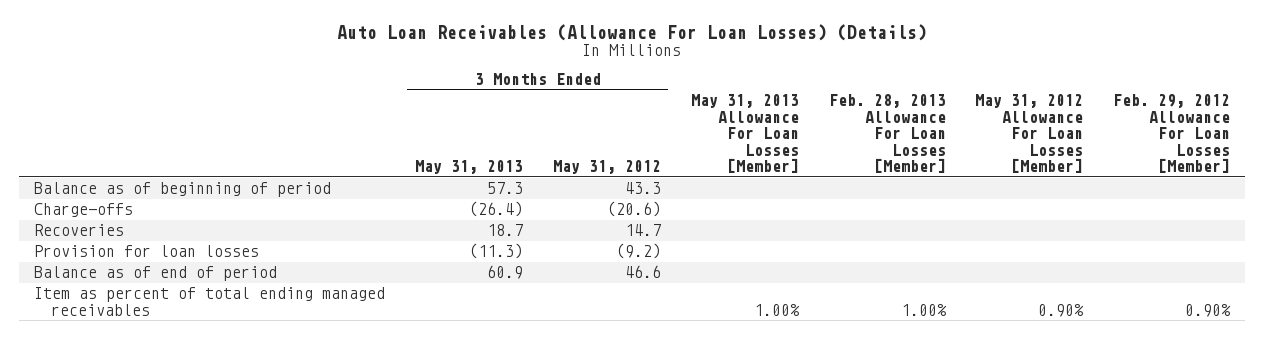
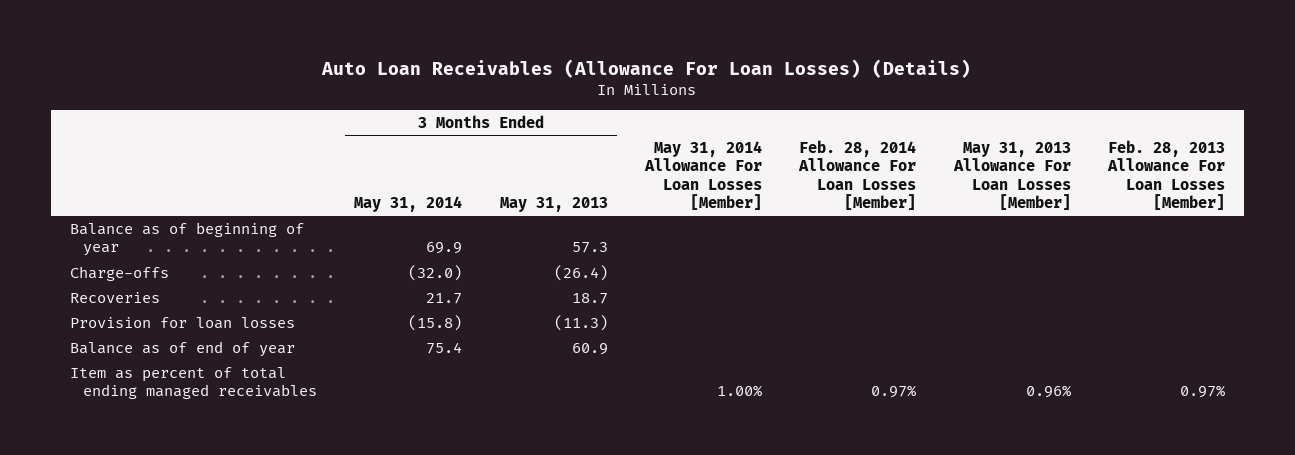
[552,160,661,175] May 31, 2012 -> none
[975,94,1084,174] May 31, 2012 Allowance For Loan Losses [Member] -> none
[1113,94,1231,174] Feb. 29, 2012 Allowance For Loan Losses [Member] -> none
none -> [354,195,463,212] May 31, 2014
none -> [643,141,762,210] May 31, 2014 Allowance For Loan Losses [Member]
none -> [798,140,917,210] Feb. 28, 2014 Allowance For Loan Losses [Member]
[33,182,331,198] Balance as of beginning of period -> [69,221,304,257] Balance as of beginning of year
[33,266,277,282] Balance as of end of period -> [69,340,295,357] Balance as of end of year
[753,303,800,316] 1.00% -> [1025,385,1071,399] 0.96%
[900,303,947,316] 1.00% -> [1179,385,1225,399] 0.97%

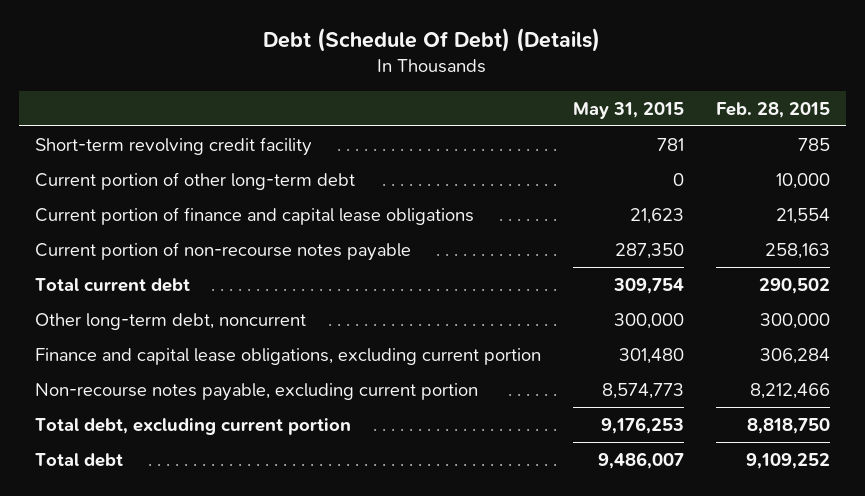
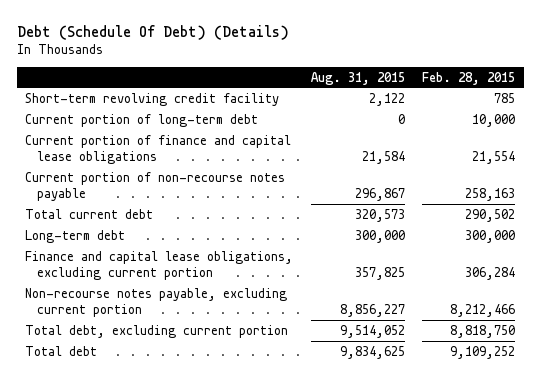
[572,101,684,119] May 31, 2015 -> none
none -> [310,71,405,85] Aug. 31, 2015
[34,171,355,190] Current portion of other long-term debt -> [25,113,259,127] Current portion of long-term debt
[34,312,306,330] Other long-term debt, noncurrent -> [25,229,126,243] Long-term debt

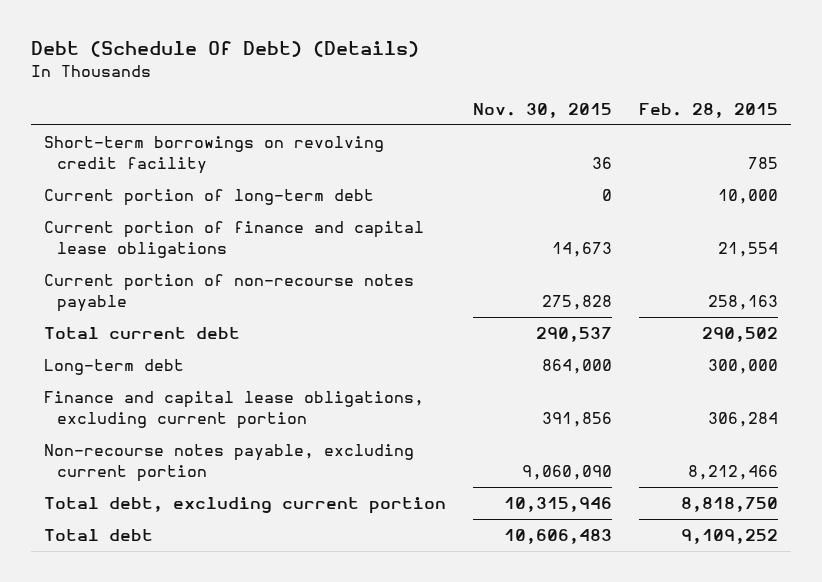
[310,71,405,85] Aug. 31, 2015 -> none
none -> [473,102,613,118] Nov. 30, 2015
[25,92,280,106] Short-term revolving credit facility -> [44,136,385,174] Short-term borrowings on revolving credit facility

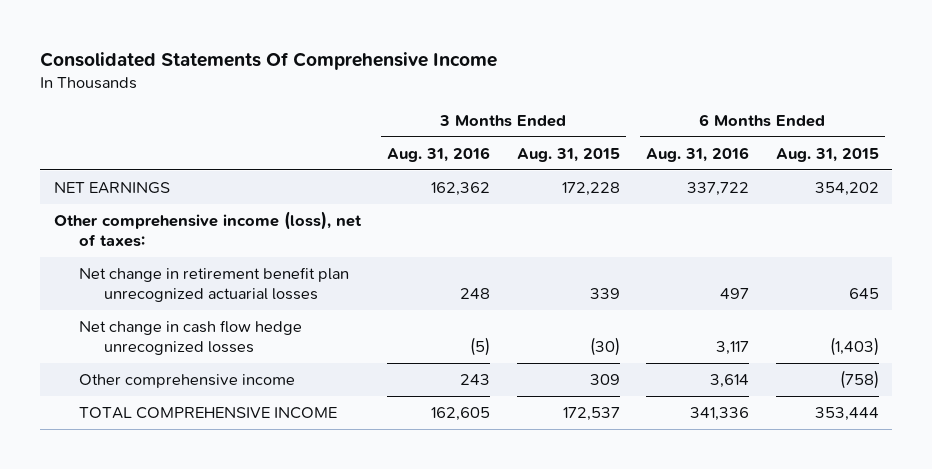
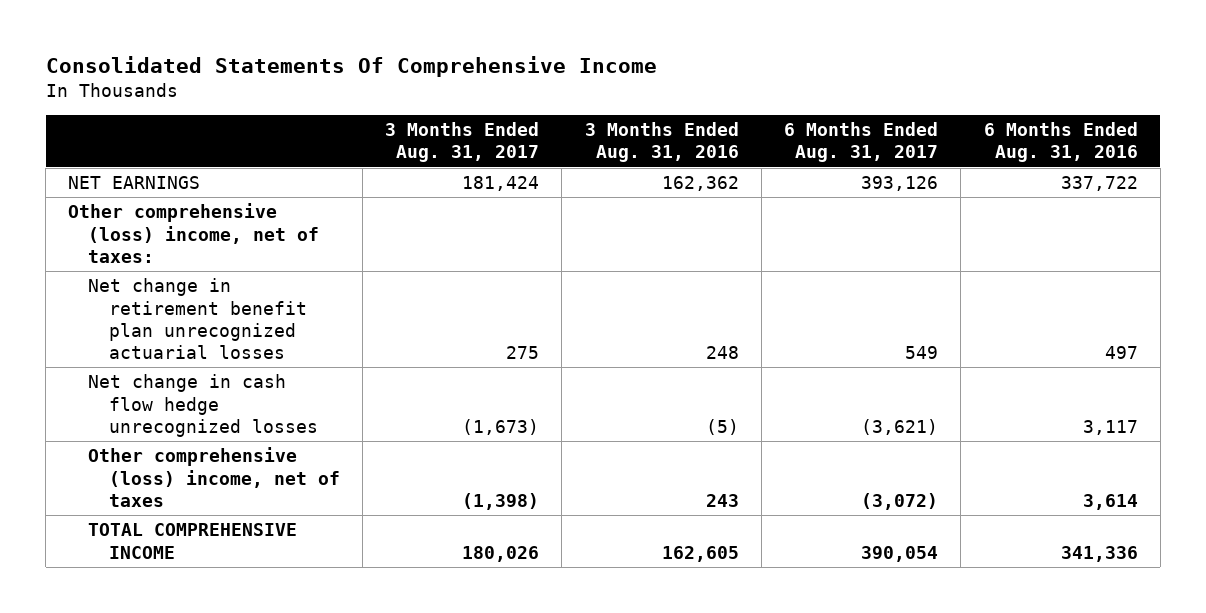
[516,147,620,162] Aug. 31, 2015 -> none
[775,147,879,162] Aug. 31, 2015 -> none
none -> [385,122,540,163] 3 Months Ended Aug. 31, 2017
none -> [784,122,939,163] 6 Months Ended Aug. 31, 2017
[53,210,362,248] Other comprehensive income (loss), net of taxes: -> [68,203,320,263] Other comprehensive (loss) income, net of taxes:
[78,373,295,388] Other comprehensive income -> [88,447,340,507] Other comprehensive (loss) income, net of taxes

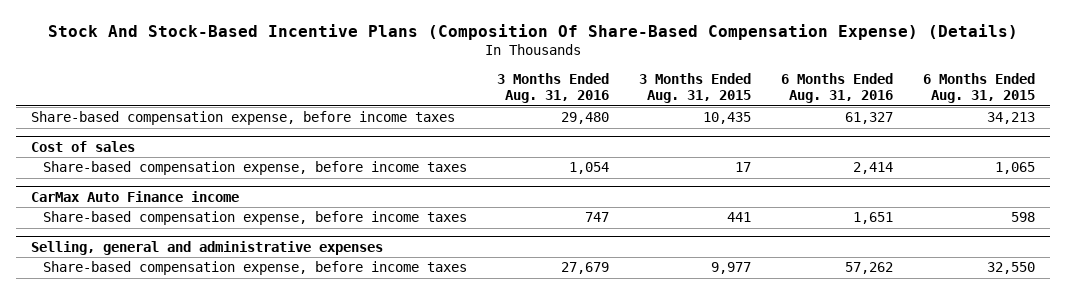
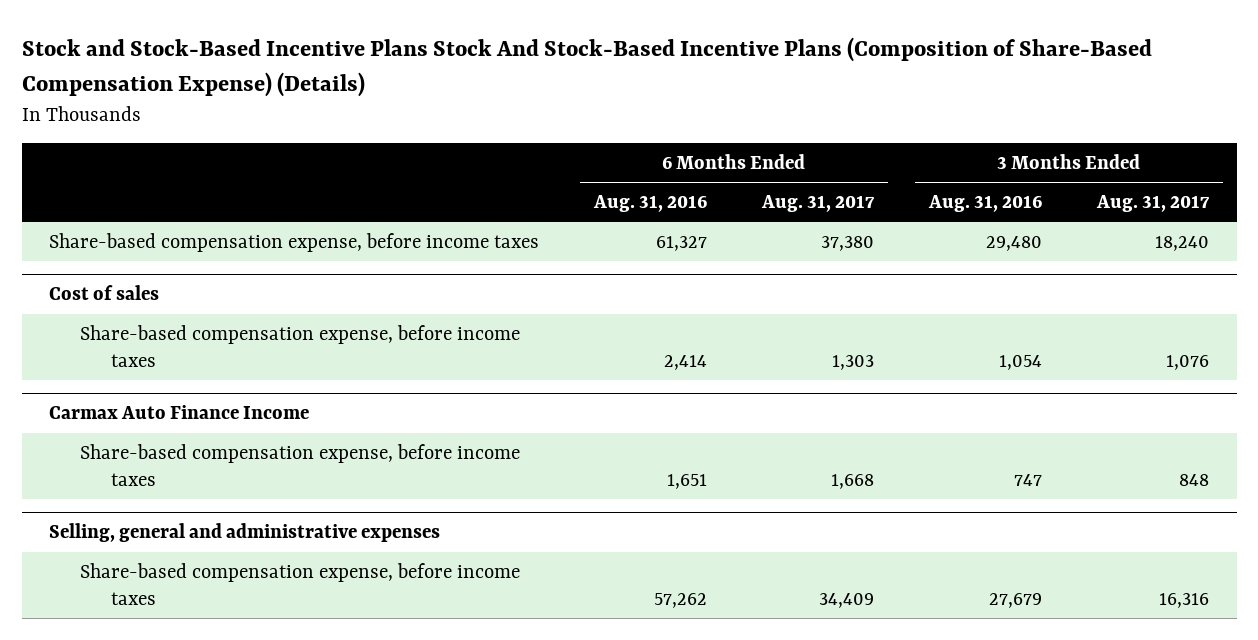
[47,23,1018,40] Stock And Stock-Based Incentive Plans (Composition Of Share-Based Compensation Expense) (Details) -> [21,37,1152,97] Stock and Stock-Based Incentive Plans Stock And Stock-Based Incentive Plans (Composition of Share-Based Compensation Expense) (Details)
[639,72,752,103] 3 Months Ended Aug. 31, 2015 -> none
[923,72,1036,103] 6 Months Ended Aug. 31, 2015 -> none
none -> [761,195,876,213] Aug. 31, 2017
none -> [1096,195,1211,213] Aug. 31, 2017
[30,190,239,202] CarMax Auto Finance income -> [49,405,310,420] Carmax Auto Finance Income

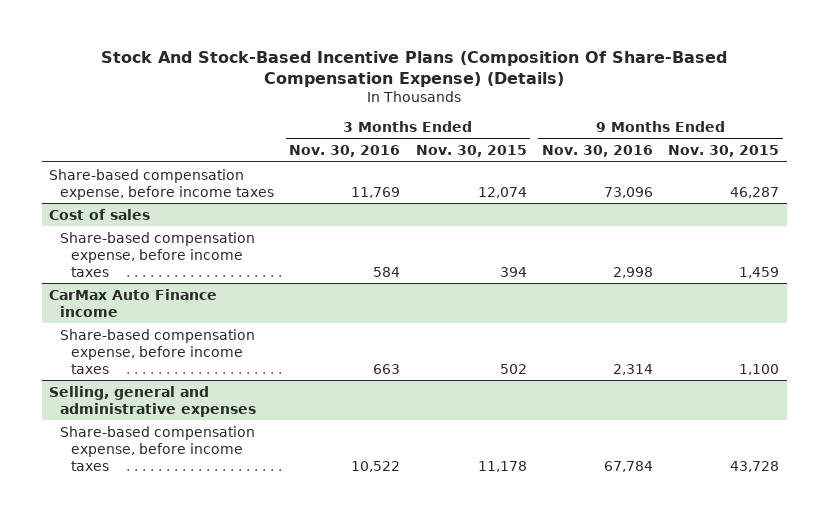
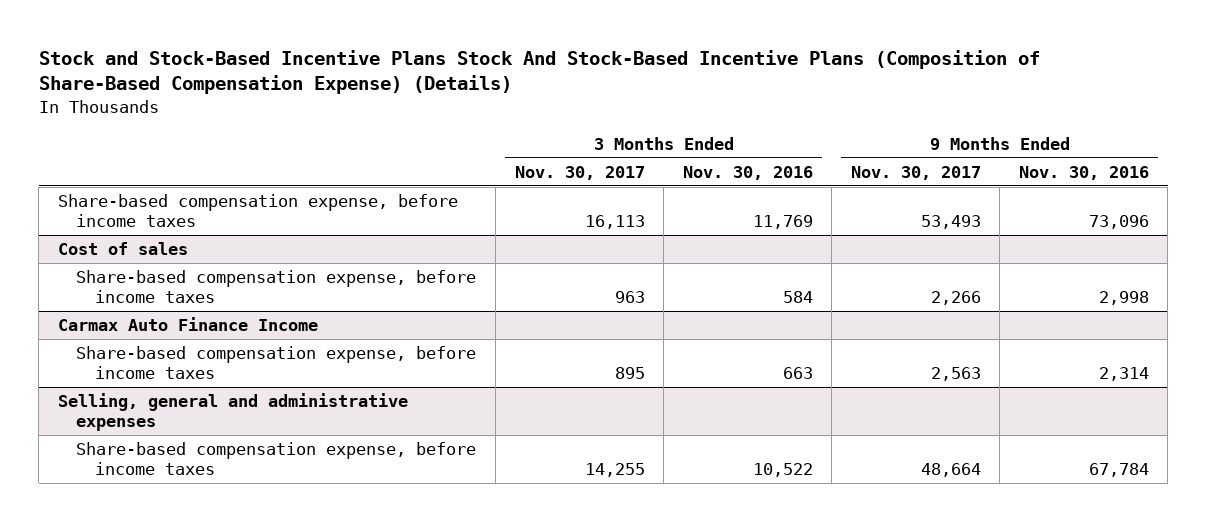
[101,50,728,87] Stock And Stock-Based Incentive Plans (Composition Of Share-Based Compensation Expense) (Details) -> [38,49,1040,95] Stock and Stock-Based Incentive Plans Stock And Stock-Based Incentive Plans (Composition of Share-Based Compensation Expense) (Details)
[415,145,527,158] Nov. 30, 2015 -> none
[668,145,780,158] Nov. 30, 2015 -> none
none -> [514,165,645,180] Nov. 30, 2017
none -> [850,165,981,180] Nov. 30, 2017
[49,288,218,317] CarMax Auto Finance income -> [57,317,318,332] Carmax Auto Finance Income

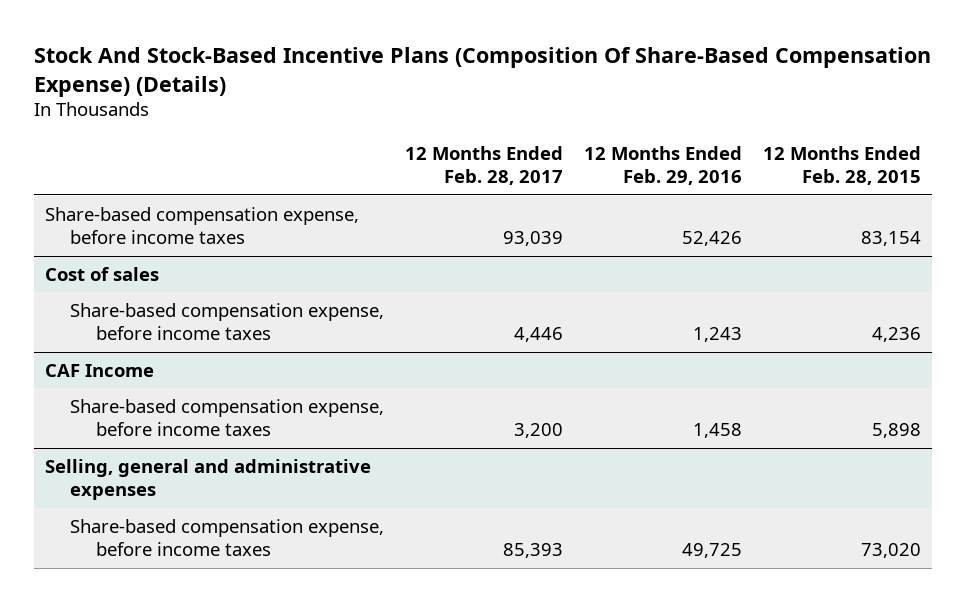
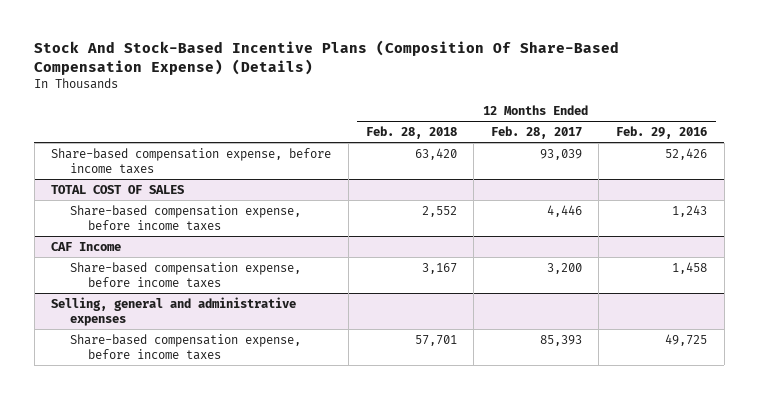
[763,145,922,186] 12 Months Ended Feb. 28, 2015 -> none
none -> [365,126,457,140] Feb. 28, 2018
[44,266,159,281] Cost of sales -> [51,184,185,194] TOTAL COST OF SALES

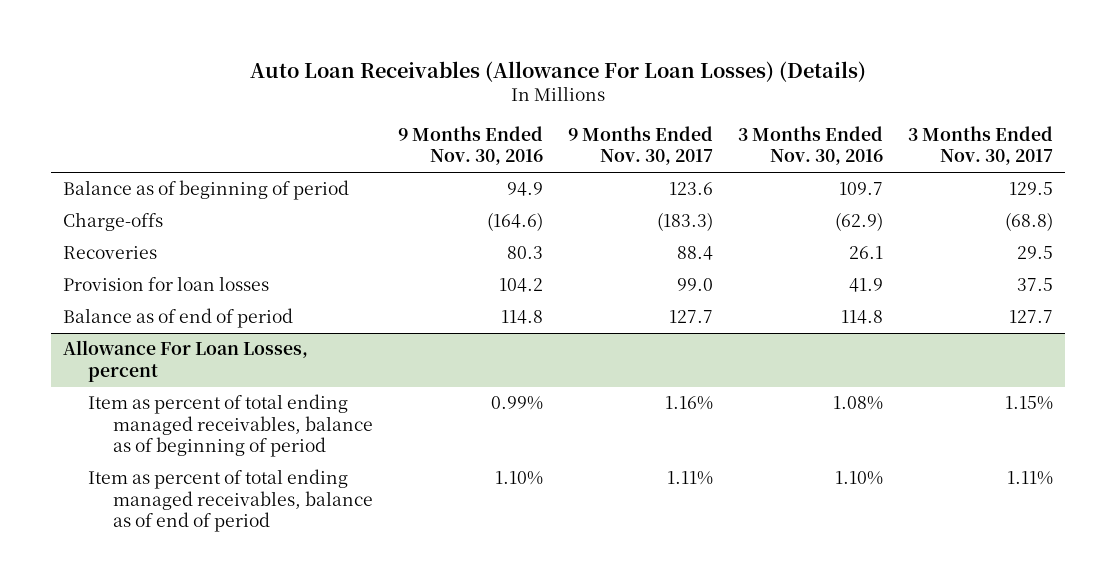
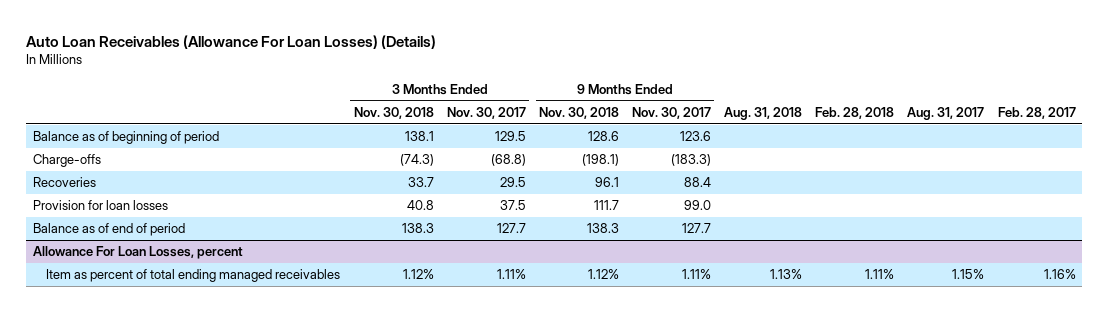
[397,125,543,166] 9 Months Ended Nov. 30, 2016 -> none
[737,125,883,166] 3 Months Ended Nov. 30, 2016 -> none
none -> [353,106,434,119] Nov. 30, 2018
none -> [538,106,619,119] Nov. 30, 2018
none -> [724,106,803,120] Aug. 31, 2018
none -> [815,106,895,119] Feb. 28, 2018
none -> [907,106,985,120] Aug. 31, 2017
none -> [997,106,1076,119] Feb. 28, 2017
[88,469,374,533] Item as percent of total ending managed receivables, balance as of end of period -> none
[88,394,374,458] Item as percent of total ending managed receivables, balance as of beginning of period -> [46,269,341,283] Item as percent of total ending managed receivables
[664,396,713,411] 1.16% -> [682,269,712,280] 1.11%
[1004,396,1053,411] 1.15% -> [496,269,526,280] 1.11%

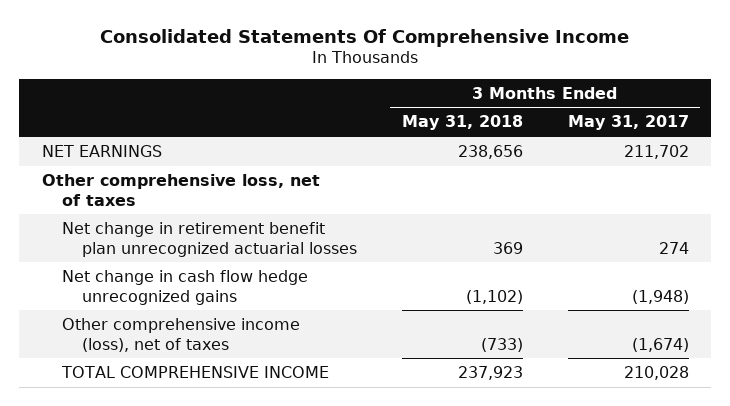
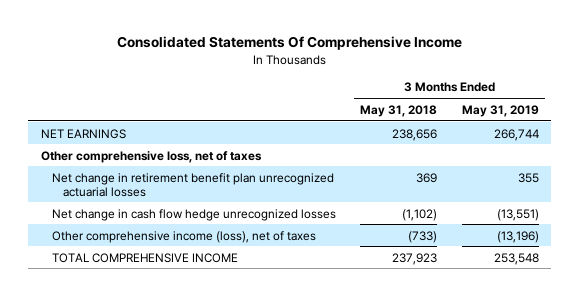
[567,115,689,131] May 31, 2017 -> none
none -> [461,104,539,117] May 31, 2019
[61,269,308,305] Net change in cash flow hedge unrecognized gains -> [51,208,336,221] Net change in cash flow hedge unrecognized losses

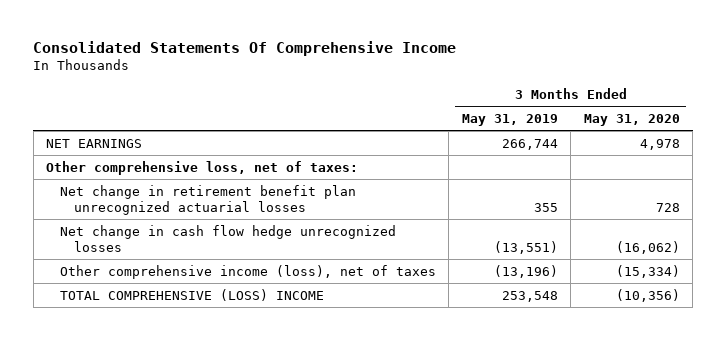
[360,104,438,117] May 31, 2018 -> none
none -> [583,114,680,127] May 31, 2020
[40,150,262,163] Other comprehensive loss, net of taxes -> [46,160,359,175] Other comprehensive loss, net of taxes:
[51,252,238,263] TOTAL COMPREHENSIVE INCOME -> [60,288,325,301] TOTAL COMPREHENSIVE (LOSS) INCOME

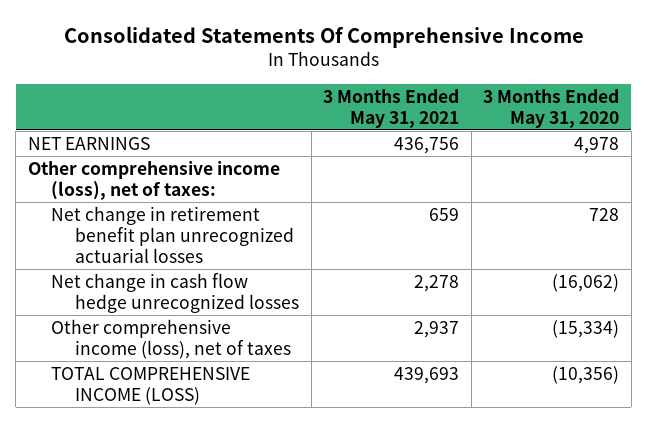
[461,114,558,127] May 31, 2019 -> none
none -> [323,88,460,128] 3 Months Ended May 31, 2021
[46,160,359,175] Other comprehensive loss, net of taxes: -> [27,160,280,200] Other comprehensive income (loss), net of taxes:
[60,288,325,301] TOTAL COMPREHENSIVE (LOSS) INCOME -> [51,366,251,405] TOTAL COMPREHENSIVE INCOME (LOSS)

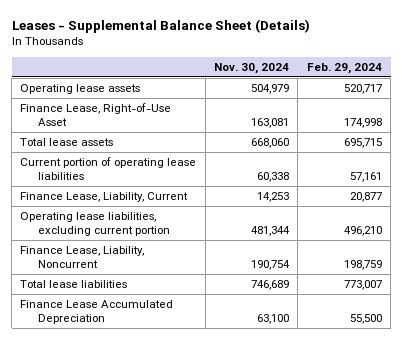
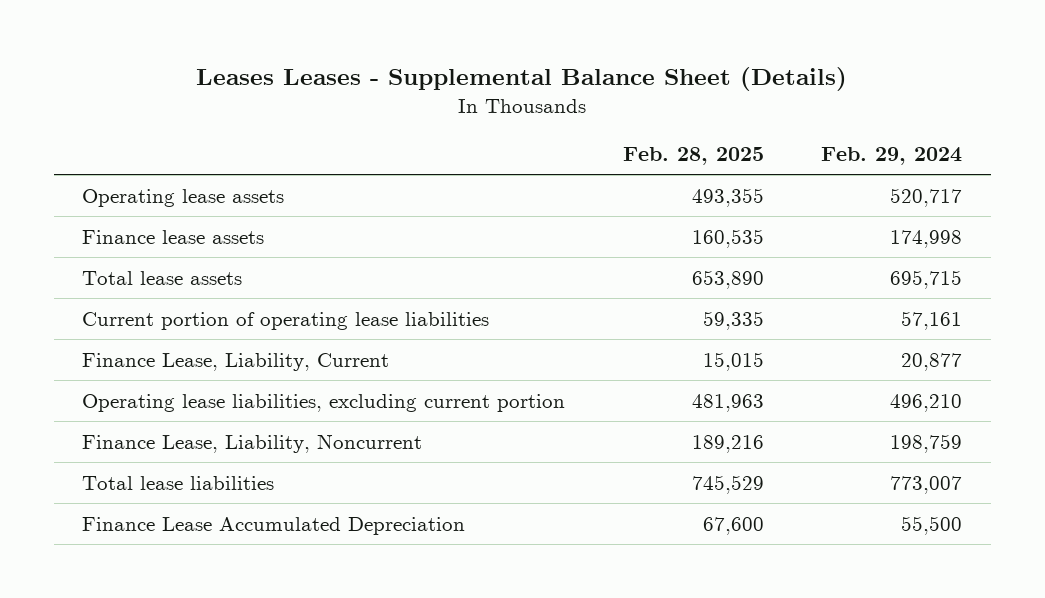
[11,18,310,33] Leases - Supplemental Balance Sheet (Details) -> [196,67,848,92] Leases Leases - Supplemental Balance Sheet (Details)
[214,63,290,75] Nov. 30, 2024 -> none
none -> [622,146,764,165] Feb. 28, 2025
[20,103,172,126] Finance Lease, Right-of-Use Asset -> [82,229,265,244] Finance lease assets

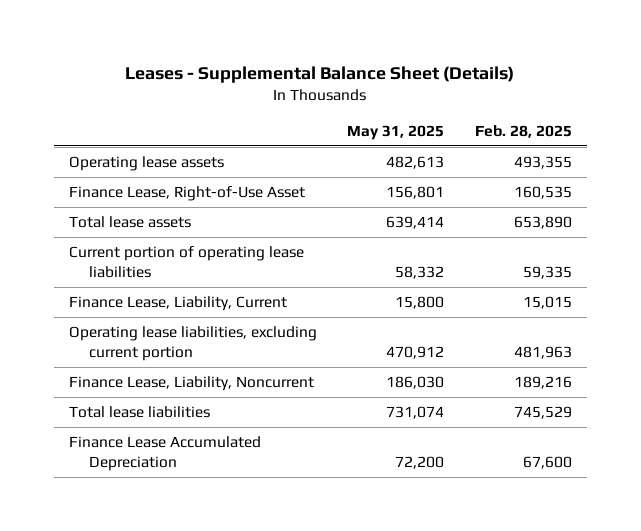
[196,67,848,92] Leases Leases - Supplemental Balance Sheet (Details) -> [125,65,515,83] Leases - Supplemental Balance Sheet (Details)
[821,146,963,165] Feb. 29, 2024 -> none
none -> [347,124,445,140] May 31, 2025
[82,229,265,244] Finance lease assets -> [69,186,306,202] Finance Lease, Right-of-Use Asset

